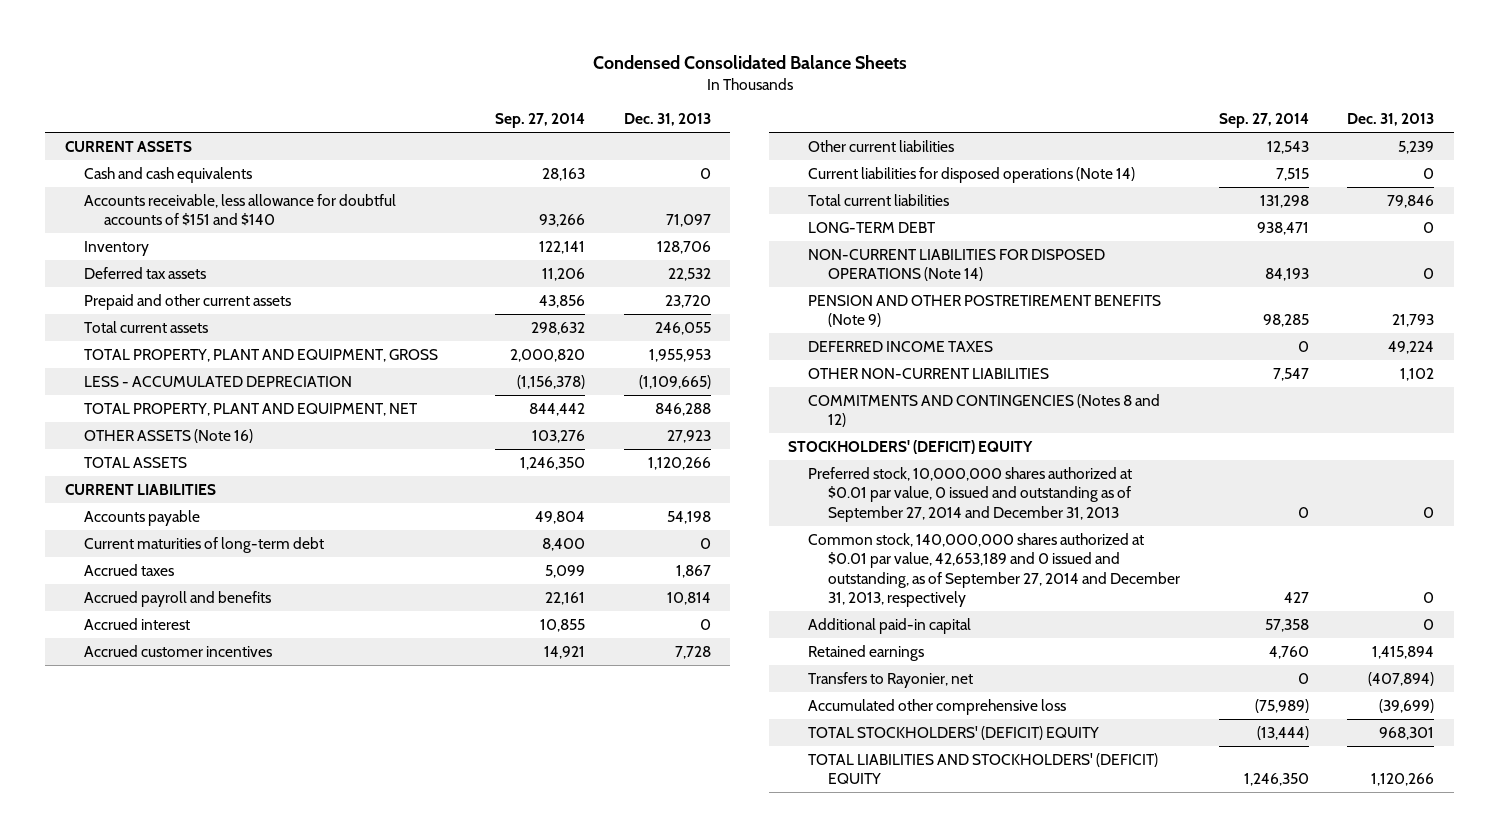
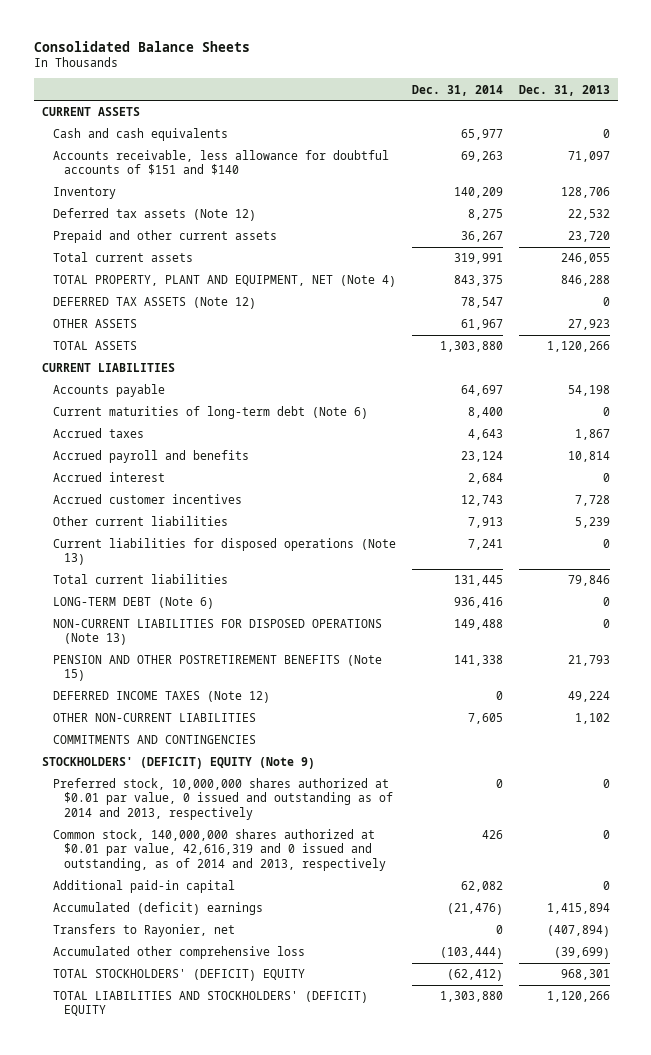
[592,55,907,70] Condensed Consolidated Balance Sheets -> [33,40,250,52] Consolidated Balance Sheets
[494,113,585,129] Sep. 27, 2014 -> none
none -> [411,84,503,96] Dec. 31, 2014
[84,266,207,279] Deferred tax assets -> [52,208,256,222] Deferred tax assets (Note 12)
[84,348,439,362] TOTAL PROPERTY, PLANT AND EQUIPMENT, GROSS -> none
[84,375,353,387] LESS - ACCUMULATED DEPRECIATION -> none
[84,402,419,416] TOTAL PROPERTY, PLANT AND EQUIPMENT, NET -> [52,275,396,288] TOTAL PROPERTY, PLANT AND EQUIPMENT, NET (Note 4)
none -> [52,297,256,310] DEFERRED TAX ASSETS (Note 12)
[84,428,254,443] OTHER ASSETS (Note 16) -> [52,319,137,329] OTHER ASSETS
[84,536,325,553] Current maturities of long-term debt -> [52,406,368,420] Current maturities of long-term debt (Note 6)
[808,166,1136,183] Current liabilities for disposed operations (Note 14) -> [52,538,396,566] Current liabilities for disposed operations (Note 13)
[808,221,937,233] LONG-TERM DEBT -> [52,597,214,610] LONG-TERM DEBT (Note 6)
[808,248,1106,282] NON-CURRENT LIABILITIES FOR DISPOSED OPERATIONS (Note 14) -> [52,619,382,646] NON-CURRENT LIABILITIES FOR DISPOSED OPERATIONS (Note 13)
[808,294,1162,328] PENSION AND OTHER POSTRETIREMENT BENEFITS (Note 9) -> [52,655,382,682] PENSION AND OTHER POSTRETIREMENT BENEFITS (Note 15)
[808,340,994,352] DEFERRED INCOME TAXES -> [52,691,270,704] DEFERRED INCOME TAXES (Note 12)
[808,393,1161,428] COMMITMENTS AND CONTINGENCIES (Notes 8 and 12) -> [52,735,256,745] COMMITMENTS AND CONTINGENCIES
[788,439,1034,454] STOCKHOLDERS' (DEFICIT) EQUITY -> [41,757,315,770] STOCKHOLDERS' (DEFICIT) EQUITY (Note 9)
[808,466,1133,522] Preferred stock, 10,000,000 shares authorized at $0.01 par value, 0 issued and outstanding as of September 27, 2014 and December 31, 2013 -> [52,778,393,820] Preferred stock, 10,000,000 shares authorized at $0.01 par value, 0 issued and outstanding as of 2014 and 2013, respectively
[808,532,1180,608] Common stock, 140,000,000 shares authorized at $0.01 par value, 42,653,189 and 0 issued and outstanding, as of September 27, 2014 and December 31, 2013, respectively -> [52,829,386,871] Common stock, 140,000,000 shares authorized at $0.01 par value, 42,616,319 and 0 issued and outstanding, as of 2014 and 2013, respectively
[808,644,925,661] Retained earnings -> [52,902,263,916] Accumulated (deficit) earnings

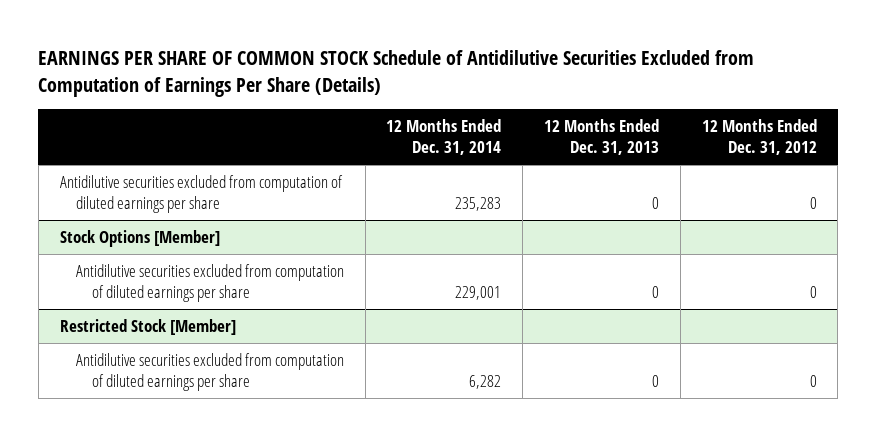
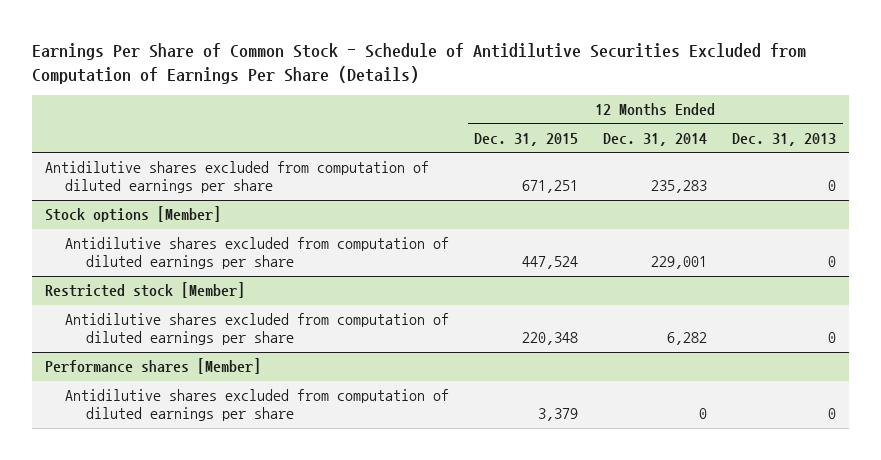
[38,50,755,97] EARNINGS PER SHARE OF COMMON STOCK Schedule of Antidilutive Securities Excluded from Computation of Earnings Per Share (Details) -> [32,42,807,84] Earnings Per Share of Common Stock - Schedule of Antidilutive Securities Excluded from Computation of Earnings Per Share (Details)
[701,118,817,156] 12 Months Ended Dec. 31, 2012 -> none
none -> [474,132,579,146] Dec. 31, 2015
[59,175,343,214] Antidilutive securities excluded from computation of diluted earnings per share -> [44,161,429,194] Antidilutive shares excluded from computation of diluted earnings per share
[59,230,220,248] Stock Options [Member] -> [44,206,221,223] Stock options [Member]
[75,264,344,303] Antidilutive securities excluded from computation of diluted earnings per share -> [65,237,450,270] Antidilutive shares excluded from computation of diluted earnings per share
[59,319,236,336] Restricted Stock [Member] -> [44,282,245,299] Restricted stock [Member]
[75,353,344,392] Antidilutive securities excluded from computation of diluted earnings per share -> [65,313,450,346] Antidilutive shares excluded from computation of diluted earnings per share
none -> [44,358,261,375] Performance shares [Member]
none -> [65,389,450,422] Antidilutive shares excluded from computation of diluted earnings per share

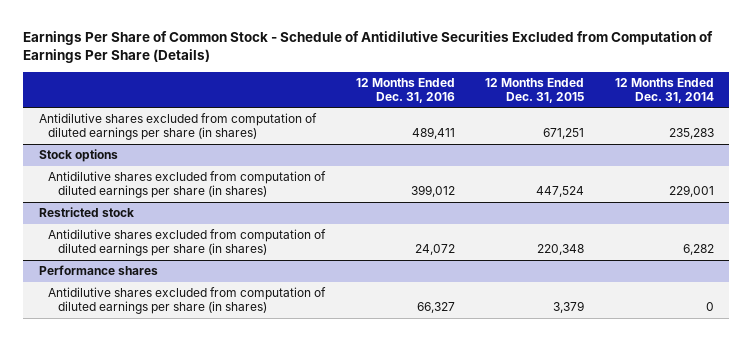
[732,132,837,146] Dec. 31, 2013 -> none
none -> [355,77,455,103] 12 Months Ended Dec. 31, 2016
[44,161,429,194] Antidilutive shares excluded from computation of diluted earnings per share -> [38,113,317,141] Antidilutive shares excluded from computation of diluted earnings per share (in shares)
[44,206,221,223] Stock options [Member] -> [38,149,118,163] Stock options
[65,237,450,270] Antidilutive shares excluded from computation of diluted earnings per share -> [48,171,327,199] Antidilutive shares excluded from computation of diluted earnings per share (in shares)
[44,282,245,299] Restricted stock [Member] -> [38,207,134,218] Restricted stock
[65,313,450,346] Antidilutive shares excluded from computation of diluted earnings per share -> [48,229,327,257] Antidilutive shares excluded from computation of diluted earnings per share (in shares)
[44,358,261,375] Performance shares [Member] -> [38,265,158,276] Performance shares
[65,389,450,422] Antidilutive shares excluded from computation of diluted earnings per share -> [48,287,327,315] Antidilutive shares excluded from computation of diluted earnings per share (in shares)

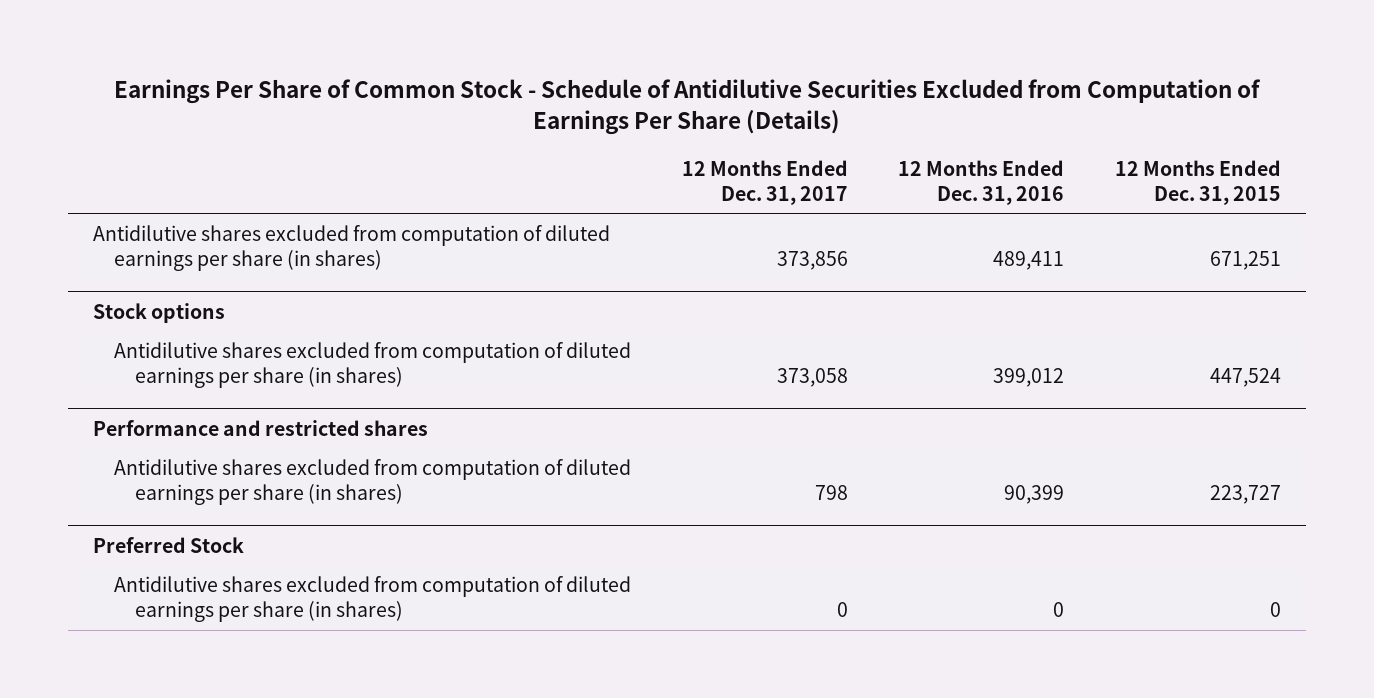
[615,77,715,103] 12 Months Ended Dec. 31, 2014 -> none
none -> [681,159,848,205] 12 Months Ended Dec. 31, 2017
[38,207,134,218] Restricted stock -> [93,419,429,436] Performance and restricted shares
[414,244,455,256] 24,072 -> [1004,485,1065,505] 90,399
[537,244,585,256] 220,348 -> [1210,485,1282,505] 223,727
[38,265,158,276] Performance shares -> [93,536,245,553] Preferred Stock
[416,302,455,314] 66,327 -> [1053,602,1065,618] 0
[553,301,585,314] 3,379 -> [1270,602,1282,618] 0

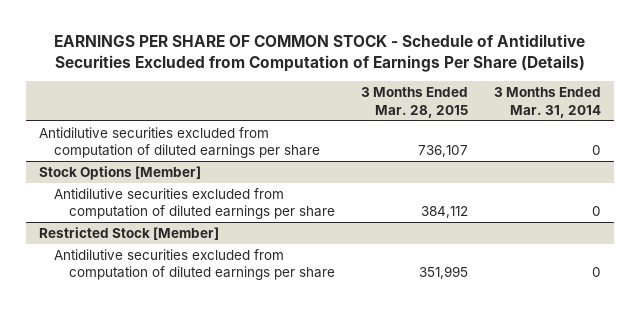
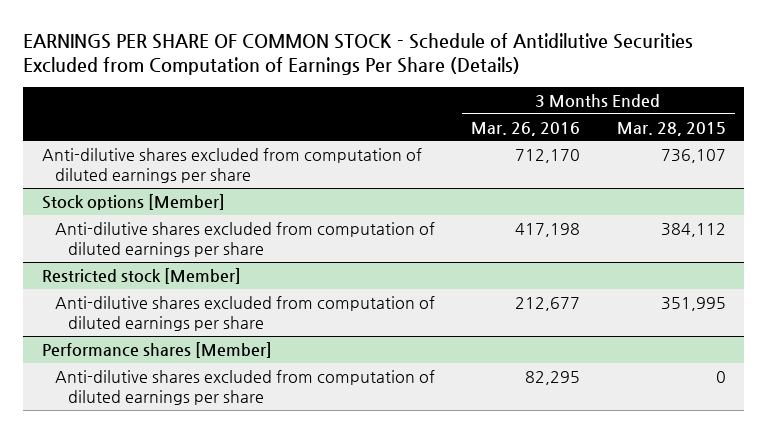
[493,87,601,118] 3 Months Ended Mar. 31, 2014 -> none
none -> [471,121,581,136] Mar. 26, 2016
[39,126,321,159] Antidilutive securities excluded from computation of diluted earnings per share -> [41,147,422,183] Anti-dilutive shares excluded from computation of diluted earnings per share
[39,165,202,180] Stock Options [Member] -> [41,193,225,210] Stock options [Member]
[54,187,336,220] Antidilutive securities excluded from computation of diluted earnings per share -> [54,221,435,257] Anti-dilutive shares excluded from computation of diluted earnings per share
[39,226,220,240] Restricted Stock [Member] -> [41,267,241,284] Restricted stock [Member]
[54,248,336,281] Antidilutive securities excluded from computation of diluted earnings per share -> [54,295,435,331] Anti-dilutive shares excluded from computation of diluted earnings per share
none -> [41,341,272,358] Performance shares [Member]
none -> [54,369,435,405] Anti-dilutive shares excluded from computation of diluted earnings per share

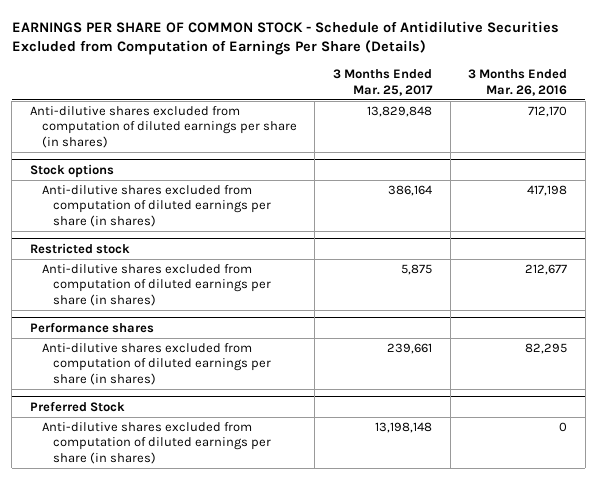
[616,121,726,136] Mar. 28, 2015 -> none
none -> [332,69,433,96] 3 Months Ended Mar. 25, 2017
[41,147,422,183] Anti-dilutive shares excluded from computation of diluted earnings per share -> [29,106,297,148] Anti-dilutive shares excluded from computation of diluted earnings per share (in shares)
[41,193,225,210] Stock options [Member] -> [29,163,114,178] Stock options
[54,221,435,257] Anti-dilutive shares excluded from computation of diluted earnings per share -> [41,185,272,227] Anti-dilutive shares excluded from computation of diluted earnings per share (in shares)
[41,267,241,284] Restricted stock [Member] -> [29,242,130,254] Restricted stock
[54,295,435,331] Anti-dilutive shares excluded from computation of diluted earnings per share -> [41,264,272,306] Anti-dilutive shares excluded from computation of diluted earnings per share (in shares)
[41,341,272,358] Performance shares [Member] -> [29,321,154,333] Performance shares
[54,369,435,405] Anti-dilutive shares excluded from computation of diluted earnings per share -> [41,343,272,385] Anti-dilutive shares excluded from computation of diluted earnings per share (in shares)
none -> [29,400,125,412] Preferred Stock
none -> [41,422,272,464] Anti-dilutive shares excluded from computation of diluted earnings per share (in shares)

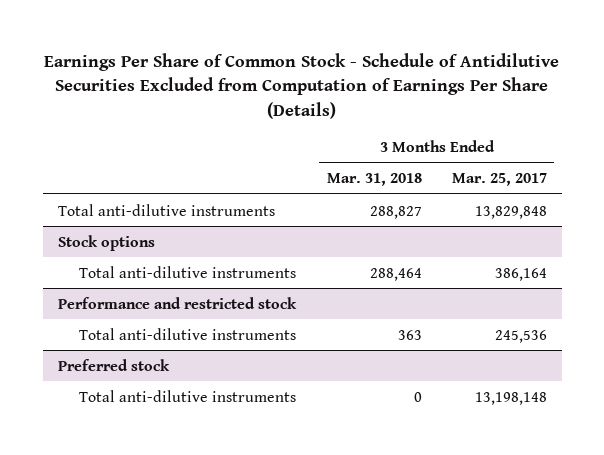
[11,20,559,56] EARNINGS PER SHARE OF COMMON STOCK - Schedule of Antidilutive Securities Excluded from Computation of Earnings Per Share (Details) -> [44,52,560,119] Earnings Per Share of Common Stock - Schedule of Antidilutive Securities Excluded from Computation of Earnings Per Share (Details)
[468,69,568,96] 3 Months Ended Mar. 26, 2016 -> none
none -> [326,173,422,187] Mar. 31, 2018
[29,106,297,148] Anti-dilutive shares excluded from computation of diluted earnings per share (in shares) -> [57,203,275,216] Total anti-dilutive instruments
[41,264,272,306] Anti-dilutive shares excluded from computation of diluted earnings per share (in shares) -> none
[41,343,272,385] Anti-dilutive shares excluded from computation of diluted earnings per share (in shares) -> none
[29,400,125,412] Preferred Stock -> none
[41,185,272,227] Anti-dilutive shares excluded from computation of diluted earnings per share (in shares) -> [79,265,297,278] Total anti-dilutive instruments
[29,242,130,254] Restricted stock -> [57,296,297,309] Performance and restricted stock
none -> [79,327,297,340] Total anti-dilutive instruments
[29,321,154,333] Performance shares -> [57,358,170,371] Preferred stock
[41,422,272,464] Anti-dilutive shares excluded from computation of diluted earnings per share (in shares) -> [79,389,297,402] Total anti-dilutive instruments

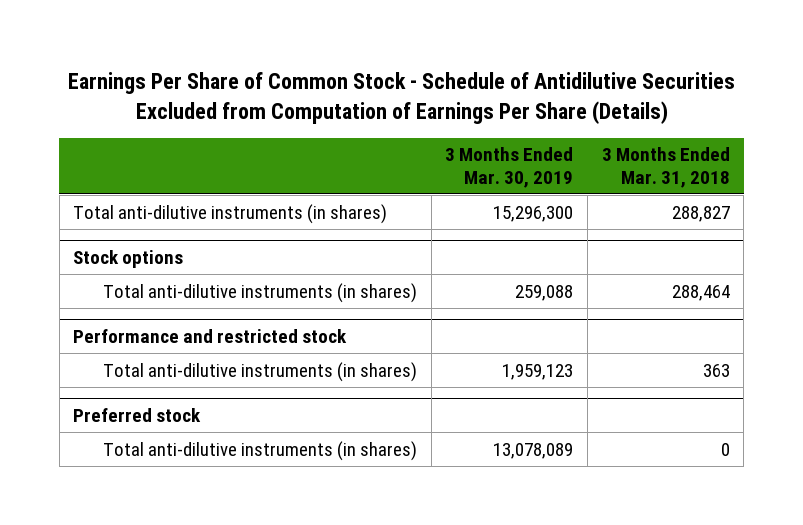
[451,173,547,187] Mar. 25, 2017 -> none
none -> [445,147,574,188] 3 Months Ended Mar. 30, 2019
[57,203,275,216] Total anti-dilutive instruments -> [73,203,388,224] Total anti-dilutive instruments (in shares)
[79,265,297,278] Total anti-dilutive instruments -> [103,282,418,303] Total anti-dilutive instruments (in shares)
[79,327,297,340] Total anti-dilutive instruments -> [103,361,418,382] Total anti-dilutive instruments (in shares)
[79,389,297,402] Total anti-dilutive instruments -> [103,440,418,461] Total anti-dilutive instruments (in shares)

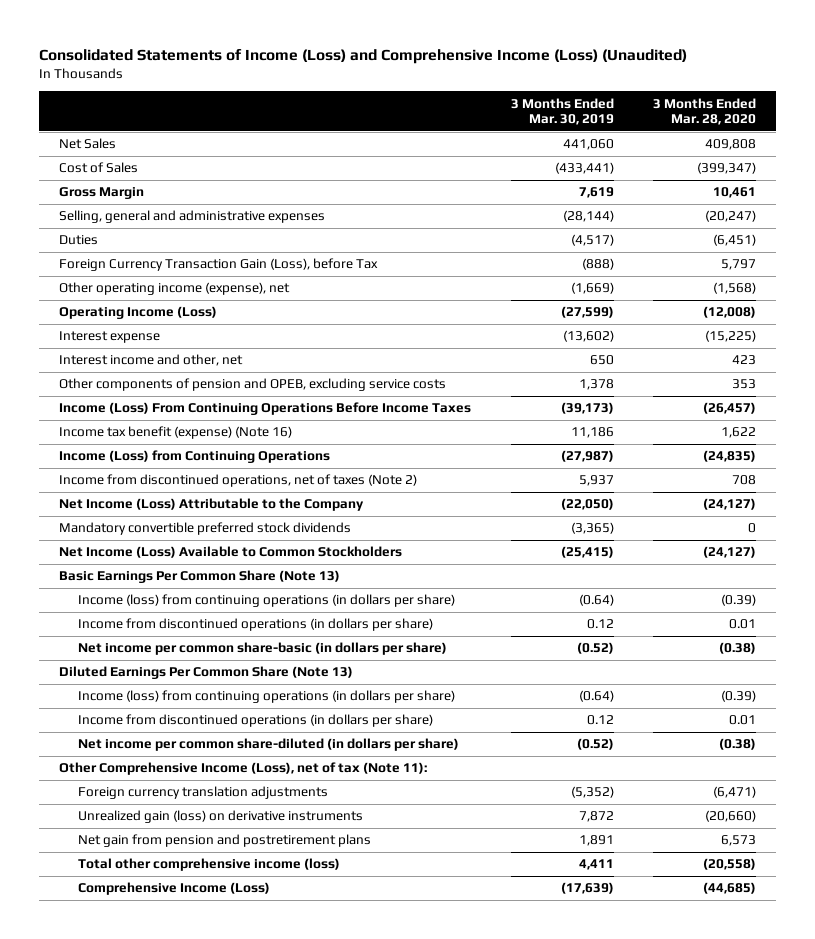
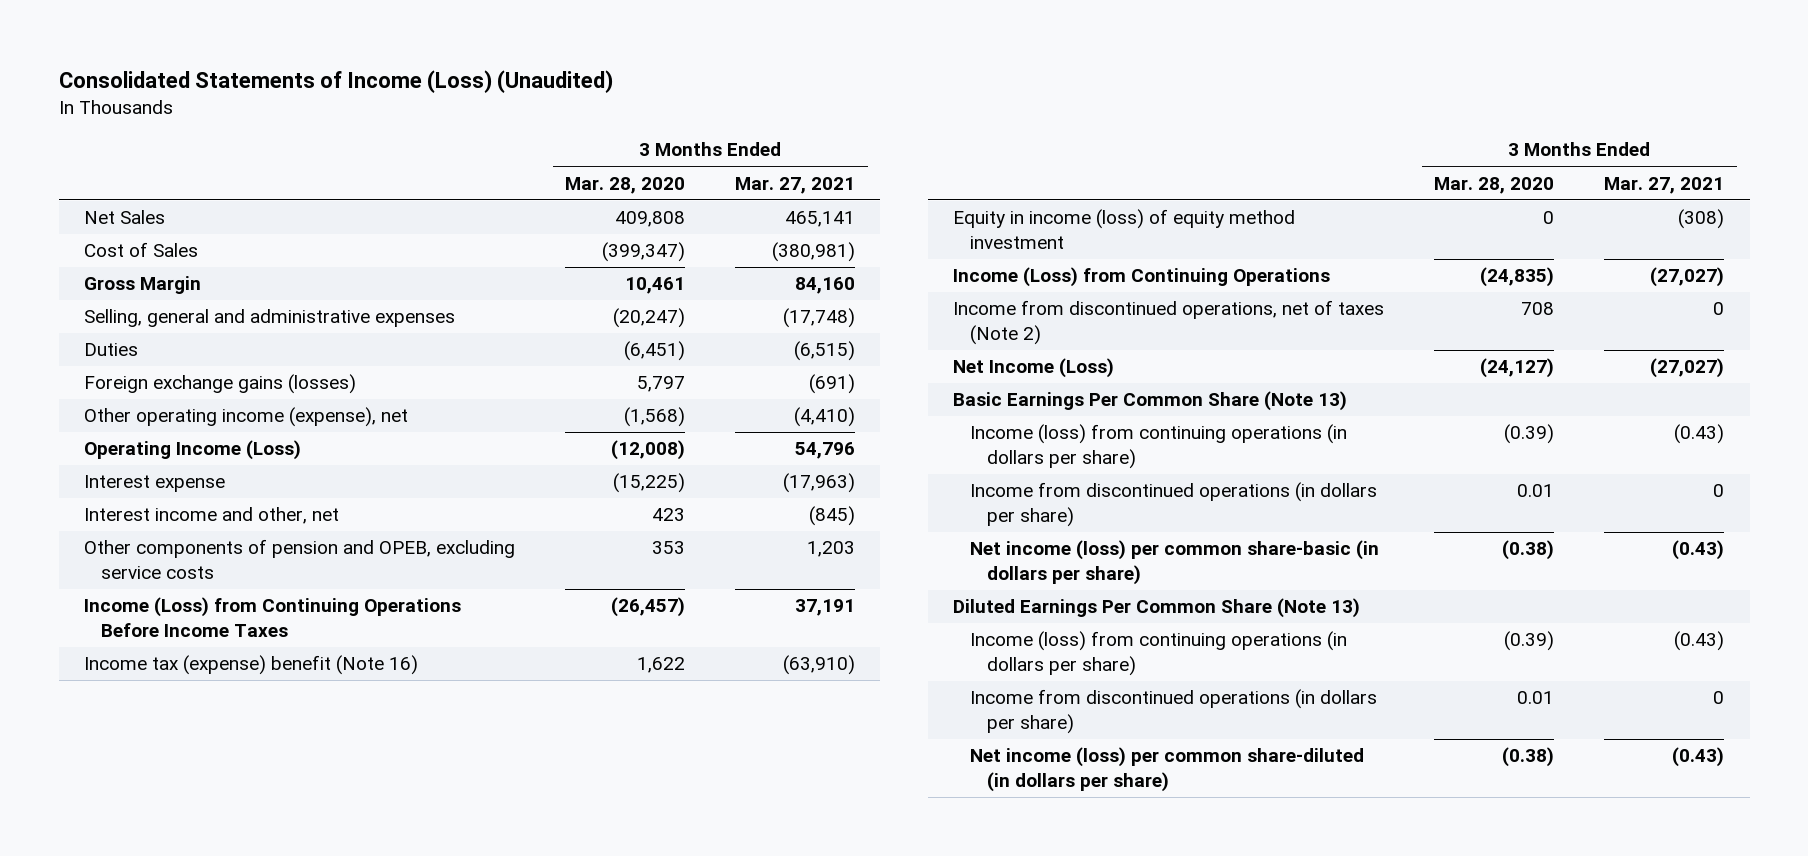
[39,48,688,64] Consolidated Statements of Income (Loss) and Comprehensive Income (Loss) (Unaudited) -> [58,70,613,94] Consolidated Statements of Income (Loss) (Unaudited)
[510,97,614,126] 3 Months Ended Mar. 30, 2019 -> none
none -> [735,176,856,194] Mar. 27, 2021
[59,258,379,272] Foreign Currency Transaction Gain (Loss), before Tax -> [83,374,356,395] Foreign exchange gains (losses)
[59,402,472,416] Income (Loss) From Continuing Operations Before Income Taxes -> [83,597,461,637] Income (Loss) from Continuing Operations Before Income Taxes
[59,426,293,440] Income tax benefit (expense) (Note 16) -> [83,655,418,676] Income tax (expense) benefit (Note 16)
none -> [952,209,1295,249] Equity in income (loss) of equity method investment
[59,522,352,536] Mandatory convertible preferred stock dividends -> none
[59,546,403,559] Net Income (Loss) Available to Common Stockholders -> none
[59,498,365,512] Net Income (Loss) Attributable to the Company -> [952,358,1114,379] Net Income (Loss)
[78,642,448,656] Net income per common share-basic (in dollars per share) -> [969,540,1379,585] Net income (loss) per common share-basic (in dollars per share)
[59,762,428,776] Other Comprehensive Income (Loss), net of tax (Note 11): -> none
[78,786,329,800] Foreign currency translation adjustments -> none
[78,810,364,824] Unrealized gain (loss) on derivative instruments -> none
[78,834,372,848] Net gain from pension and postretirement plans -> none
[78,858,341,872] Total other comprehensive income (loss) -> none
[78,882,271,896] Comprehensive Income (Loss) -> none
[78,738,460,752] Net income per common share-diluted (in dollars per share) -> [969,747,1364,792] Net income (loss) per common share-diluted (in dollars per share)

